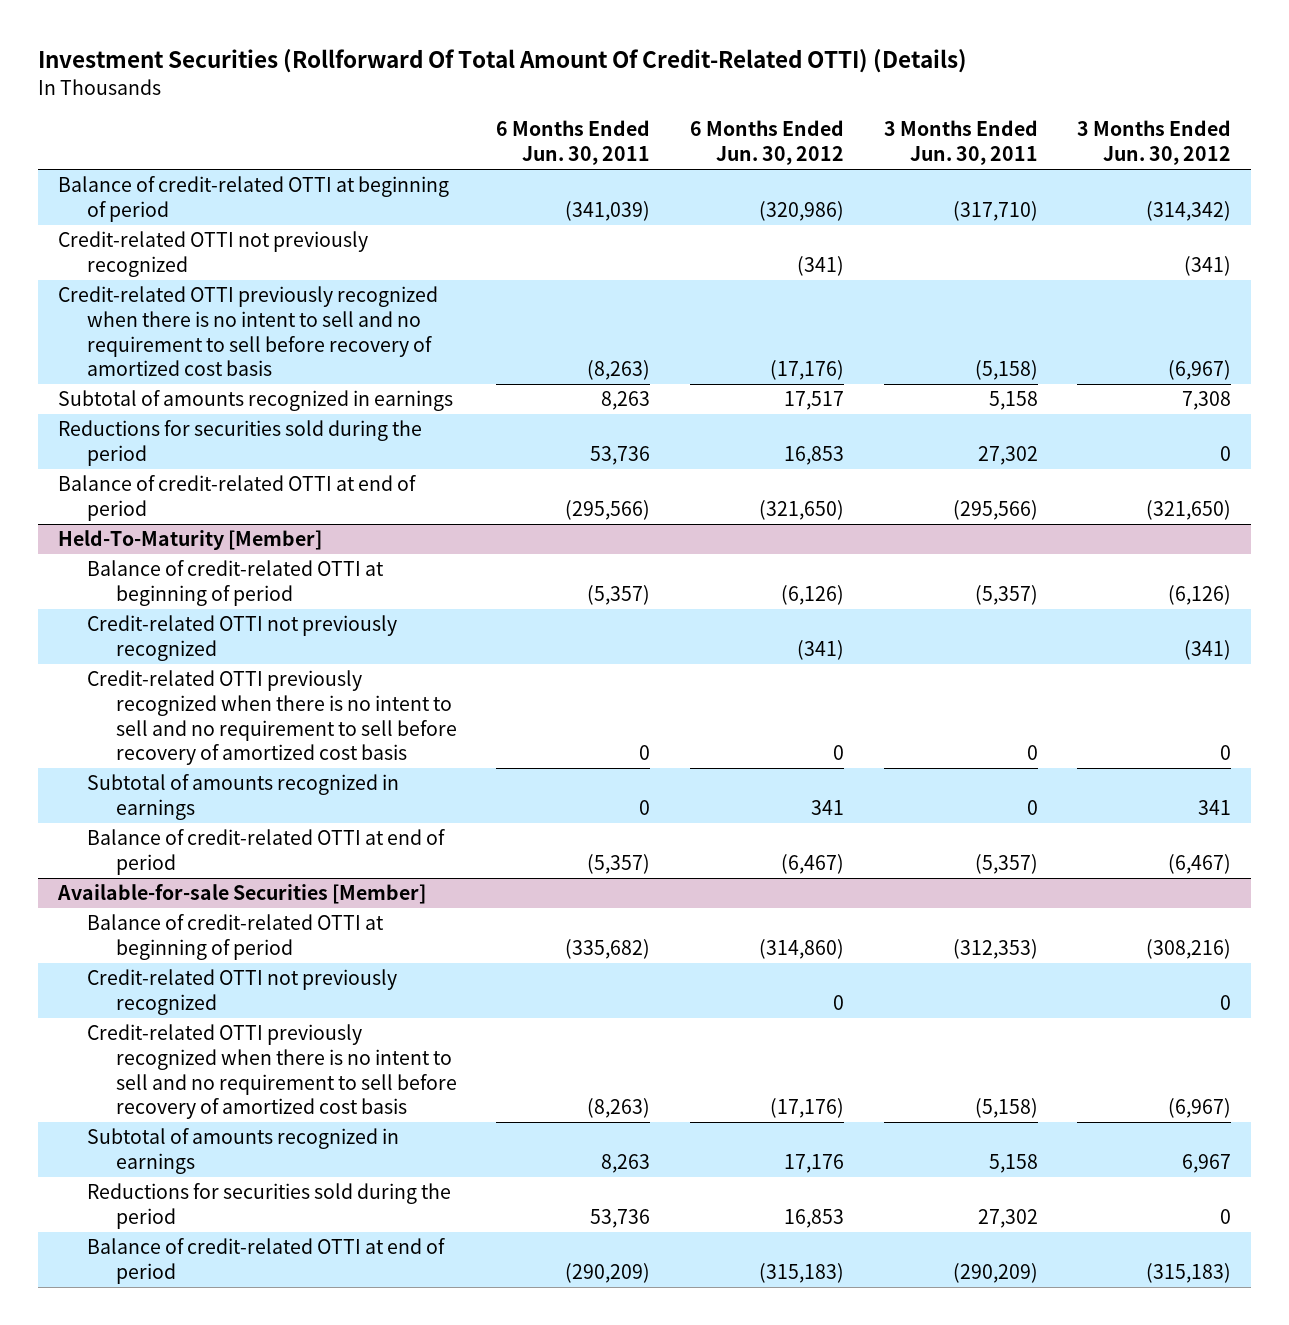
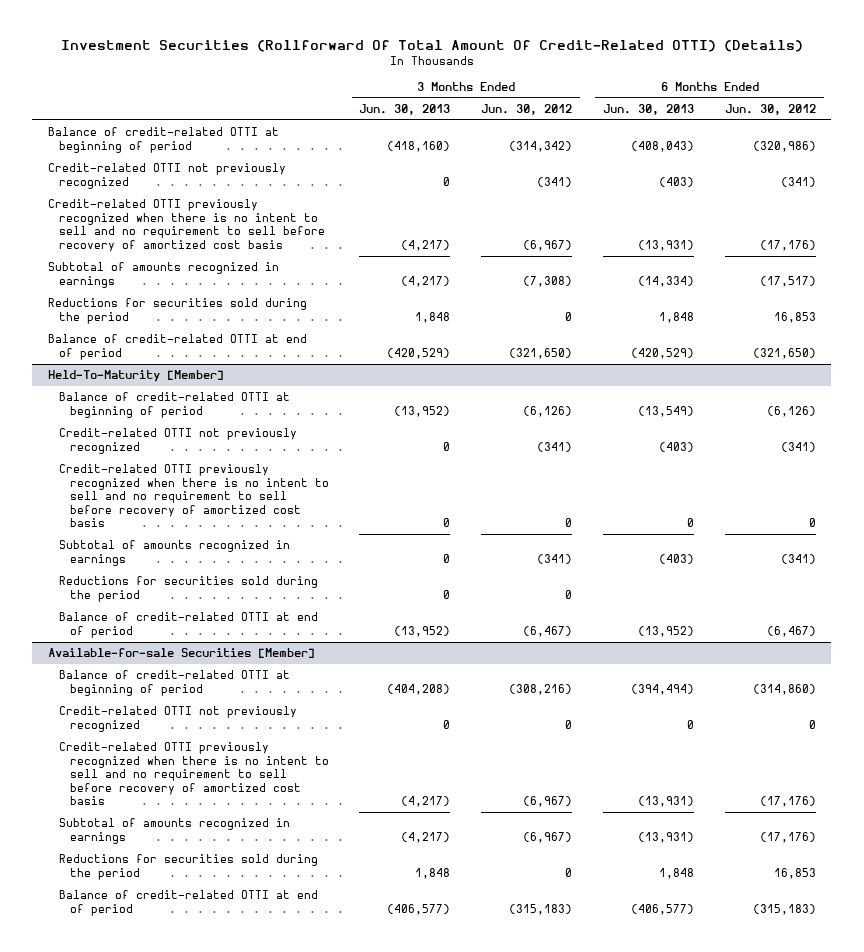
[496,120,651,166] 6 Months Ended Jun. 30, 2011 -> none
[883,120,1038,166] 3 Months Ended Jun. 30, 2011 -> none
none -> [359,104,451,116] Jun. 30, 2013
none -> [603,104,695,116] Jun. 30, 2013
[783,391,844,411] 17,517 -> [760,275,817,287] (17,517)
[1182,391,1232,411] 7,308 -> [523,275,573,287] (7,308)
[810,799,844,815] 341 -> [781,553,817,564] (341)
[1198,799,1232,815] 341 -> [537,553,573,564] (341)
none -> [58,576,318,602] Reductions for securities sold during the period
[783,1153,844,1173] 17,176 -> [760,831,817,843] (17,176)
[1182,1153,1232,1173] 6,967 -> [523,831,573,843] (6,967)

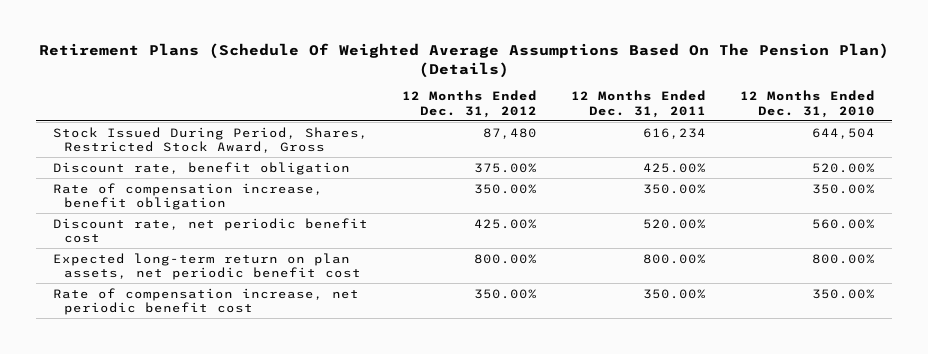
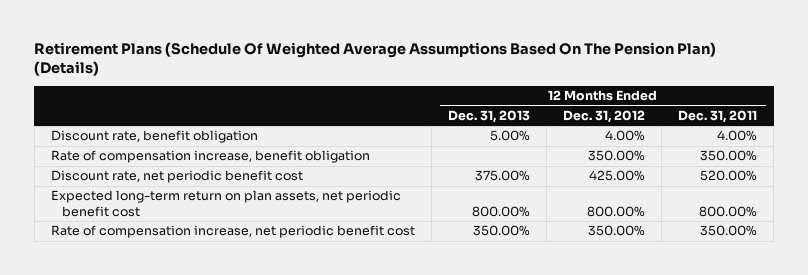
[739,90,875,118] 12 Months Ended Dec. 31, 2010 -> none
none -> [447,109,530,123] Dec. 31, 2013
[53,126,369,154] Stock Issued During Period, Shares, Restricted Stock Award, Gross -> none
[474,162,538,173] 375.00% -> [605,130,646,142] 4.00%
[642,162,706,173] 425.00% -> [717,130,758,142] 4.00%

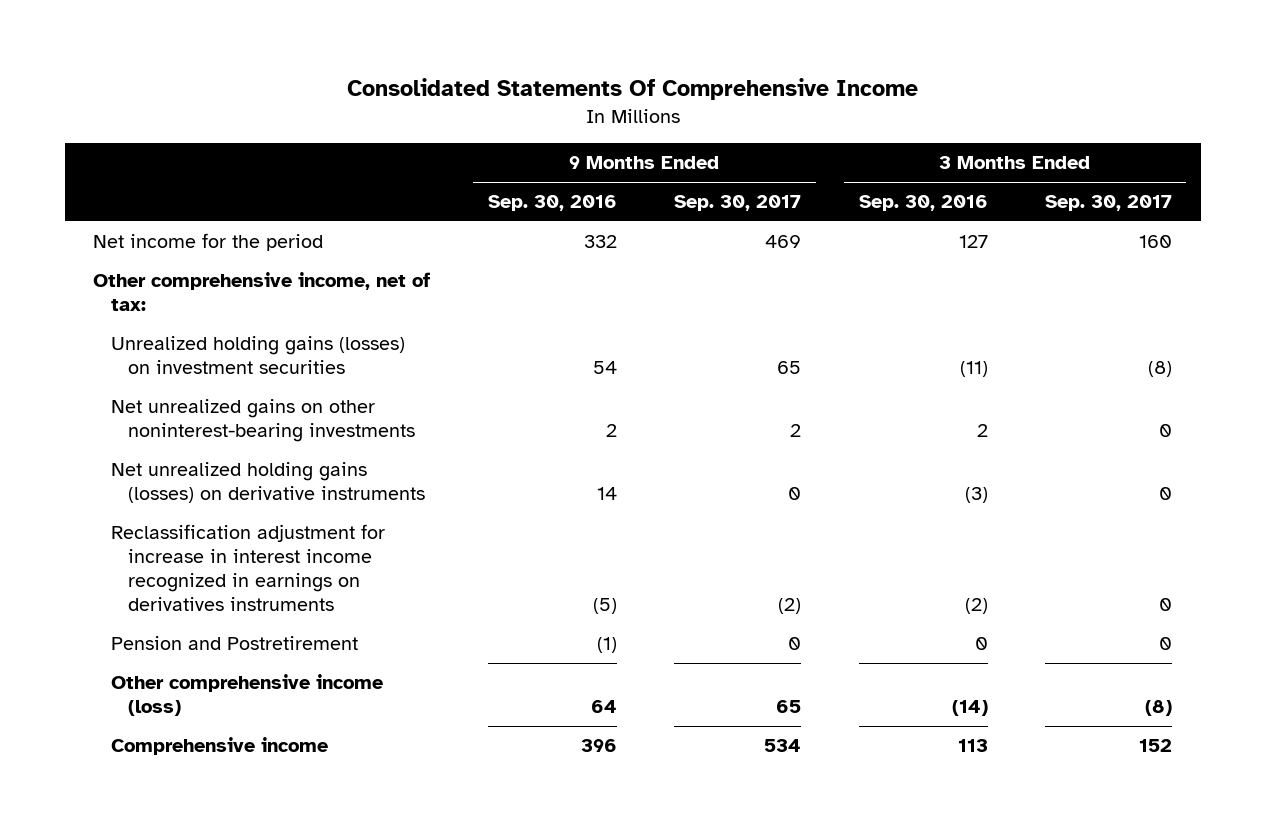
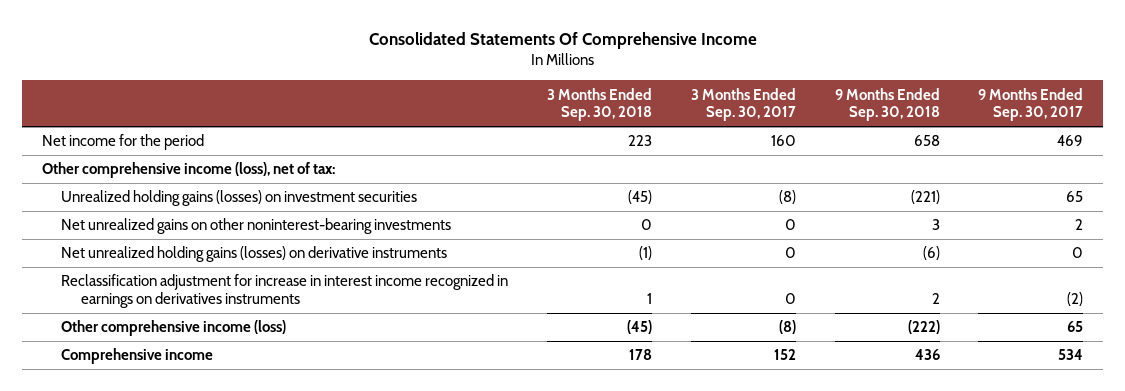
[487,195,617,212] Sep. 30, 2016 -> none
[858,195,988,212] Sep. 30, 2016 -> none
none -> [547,87,653,122] 3 Months Ended Sep. 30, 2018
none -> [834,87,940,122] 9 Months Ended Sep. 30, 2018
[93,272,431,312] Other comprehensive income, net of tax: -> [41,162,335,179] Other comprehensive income (loss), net of tax:
[110,636,358,651] Pension and Postretirement -> none

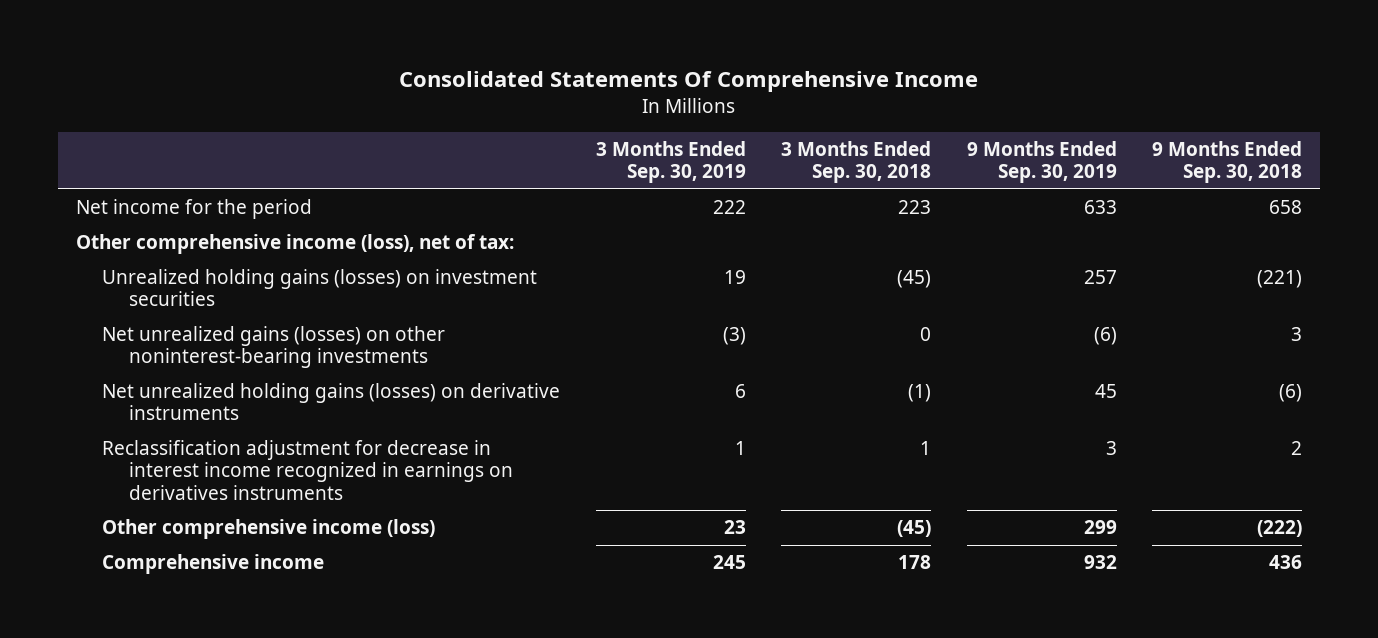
[690,87,796,122] 3 Months Ended Sep. 30, 2017 -> none
[978,87,1084,122] 9 Months Ended Sep. 30, 2017 -> none
none -> [595,141,746,184] 3 Months Ended Sep. 30, 2019
none -> [966,141,1117,184] 9 Months Ended Sep. 30, 2019
[61,218,452,235] Net unrealized gains on other noninterest-bearing investments -> [102,326,446,369] Net unrealized gains (losses) on other noninterest-bearing investments
[61,274,509,308] Reclassification adjustment for increase in interest income recognized in earnings on derivatives instruments -> [102,440,514,500] Reclassification adjustment for decrease in interest income recognized in earnings on derivatives instruments

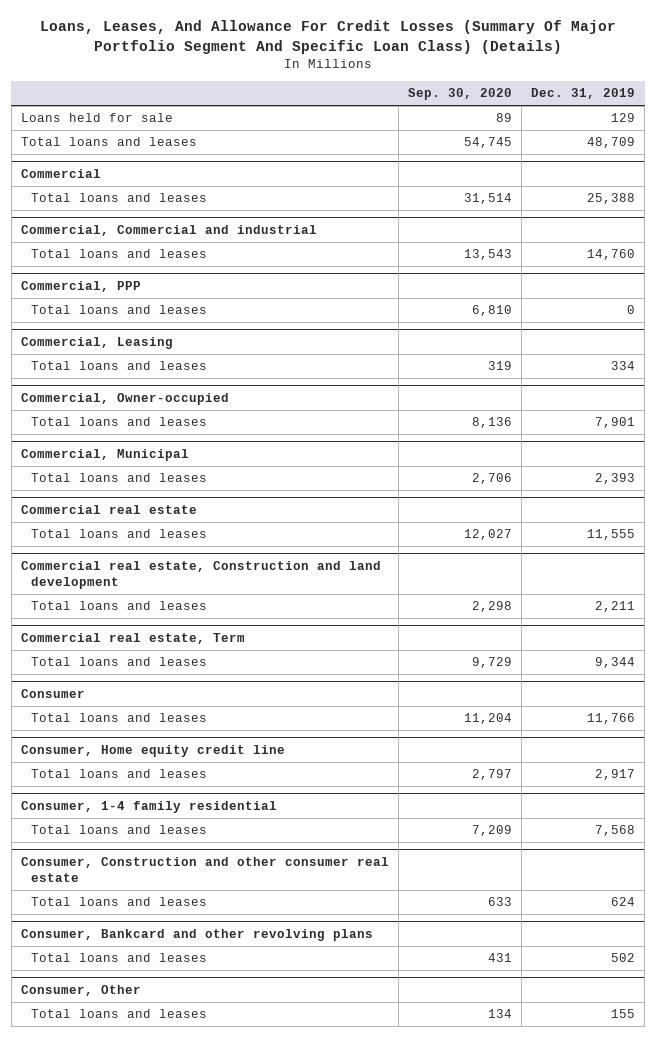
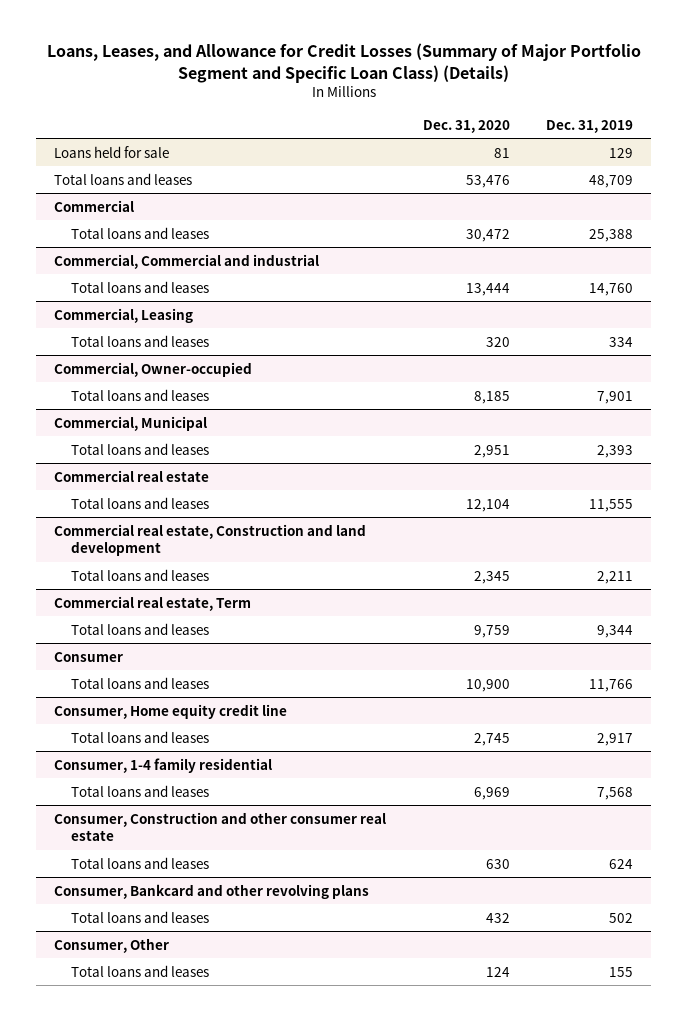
[40,20,617,54] Loans, Leases, And Allowance For Credit Losses (Summary Of Major Portfolio Segment And Specific Loan Class) (Details) -> [46,43,641,83] Loans, Leases, and Allowance for Credit Losses (Summary of Major Portfolio Segment and Specific Loan Class) (Details)
[408,88,513,101] Sep. 30, 2020 -> none
none -> [422,119,510,133] Dec. 31, 2020
[20,281,141,293] Commercial, PPP -> none
[30,305,207,315] Total loans and leases -> none

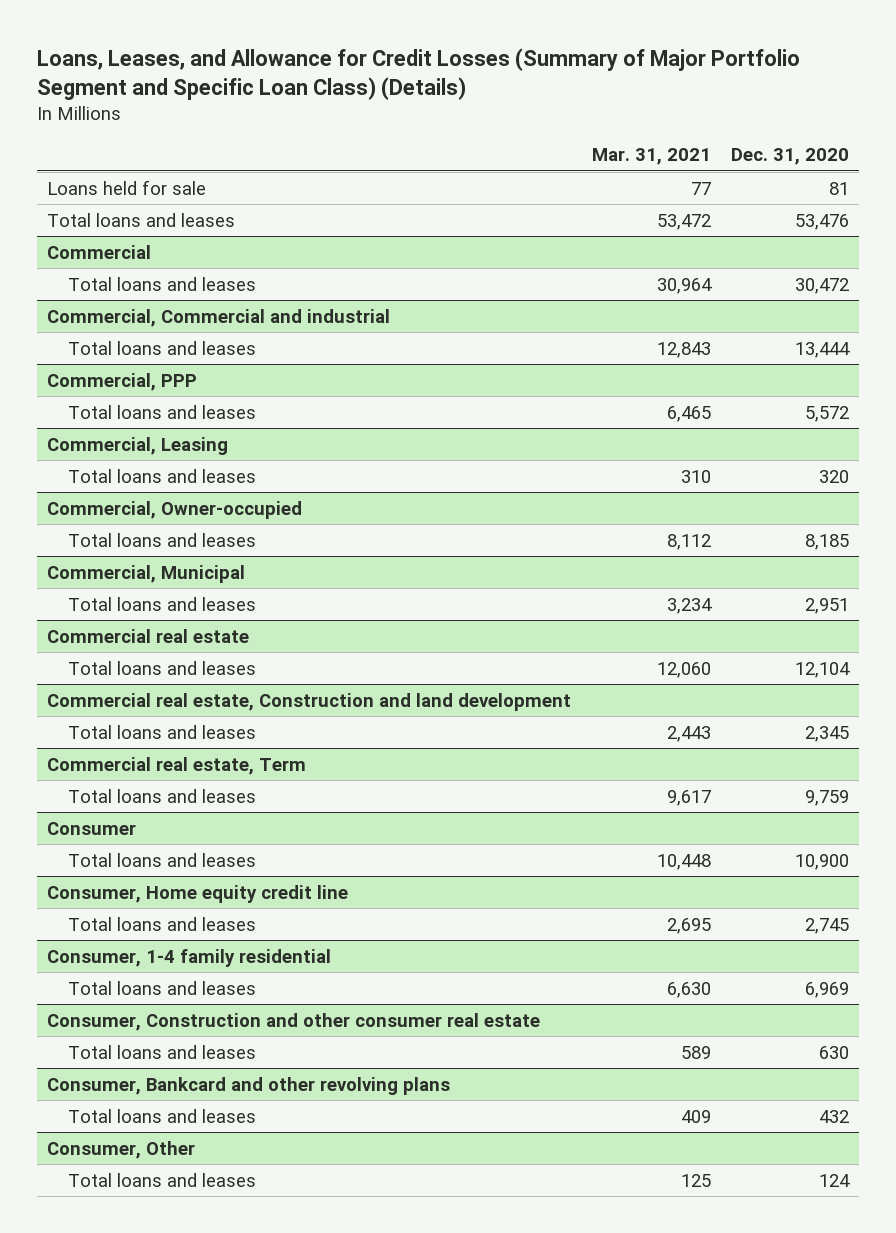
[546,119,634,133] Dec. 31, 2019 -> none
none -> [591,148,711,166] Mar. 31, 2021
none -> [47,372,198,391] Commercial, PPP
none -> [68,404,257,419] Total loans and leases

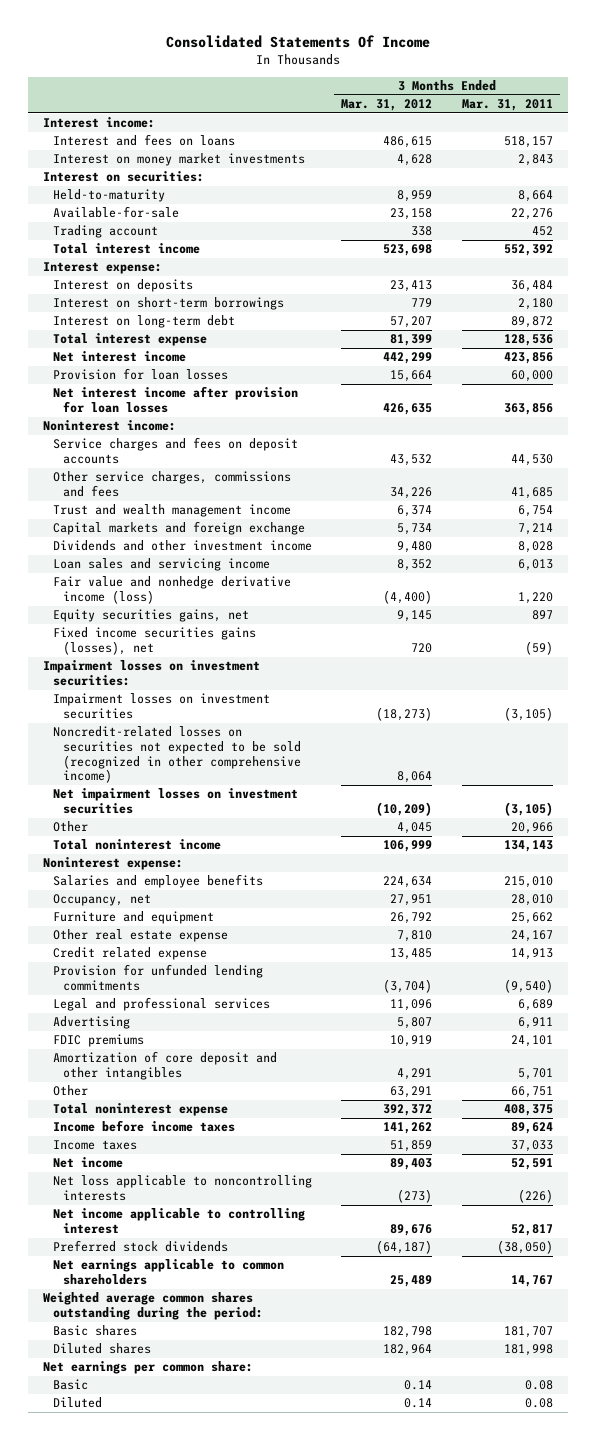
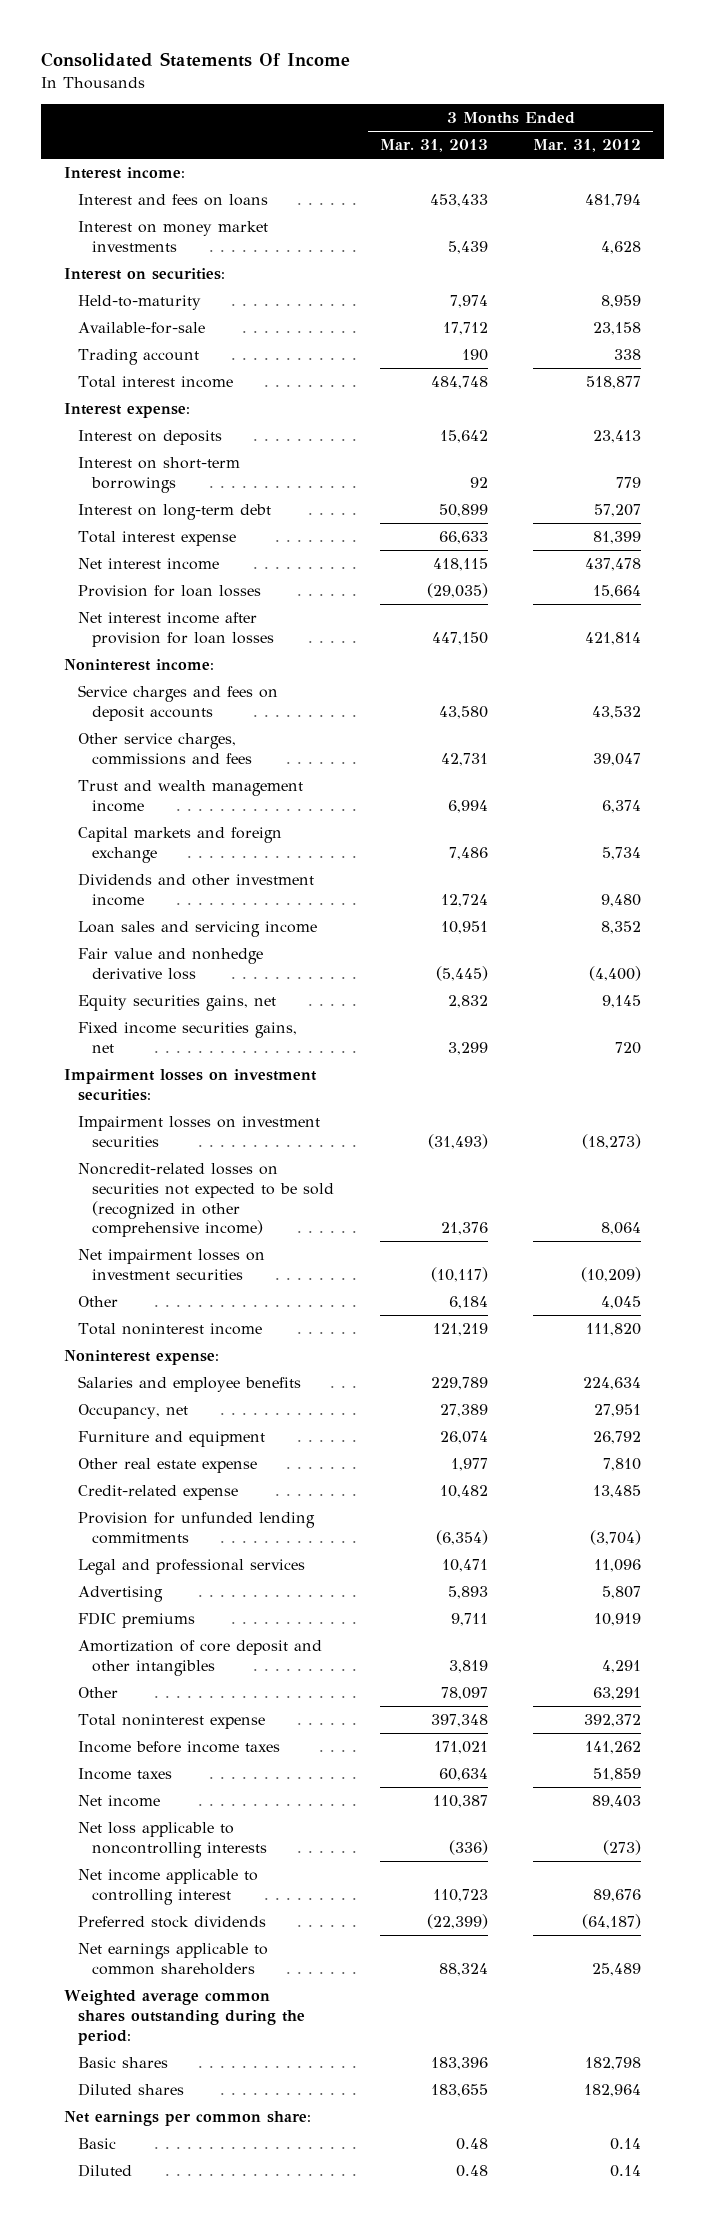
[461,99,553,112] Mar. 31, 2011 -> none
none -> [379,139,488,153] Mar. 31, 2013
[383,136,433,149] 486,615 -> [585,194,642,208] 481,794
[383,244,433,257] 523,698 -> [586,376,642,390] 518,877
[383,352,433,365] 442,299 -> [585,558,642,572] 437,478
[383,403,433,416] 426,635 -> [585,631,642,645] 421,814
[390,487,433,500] 34,226 -> [593,752,642,766] 39,047
[52,576,291,605] Fair value and nonhedge derivative income (loss) -> [78,948,264,980] Fair value and nonhedge derivative loss
[52,627,256,656] Fixed income securities gains (losses), net -> [78,1022,298,1053] Fixed income securities gains, net
[383,840,433,853] 106,999 -> [586,1323,642,1337] 111,820
[52,947,207,961] Credit related expense -> [78,1485,239,1501] Credit-related expense

